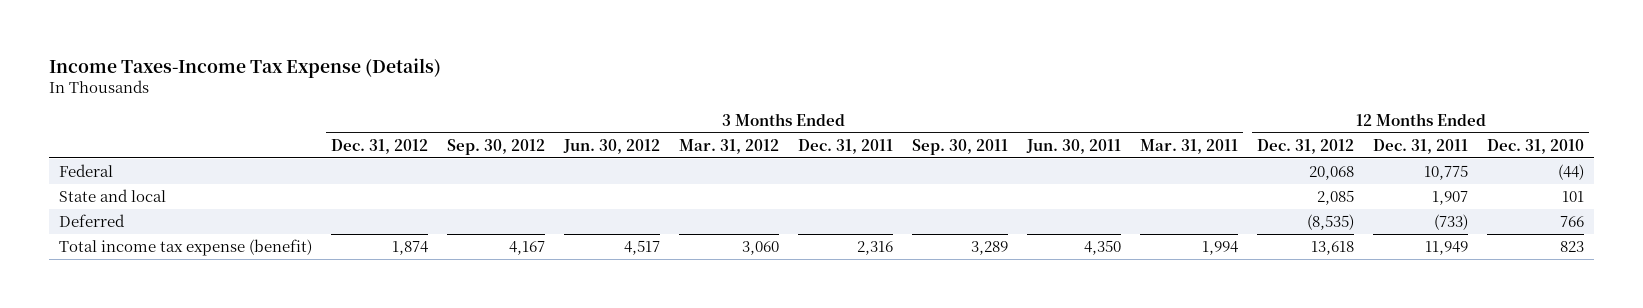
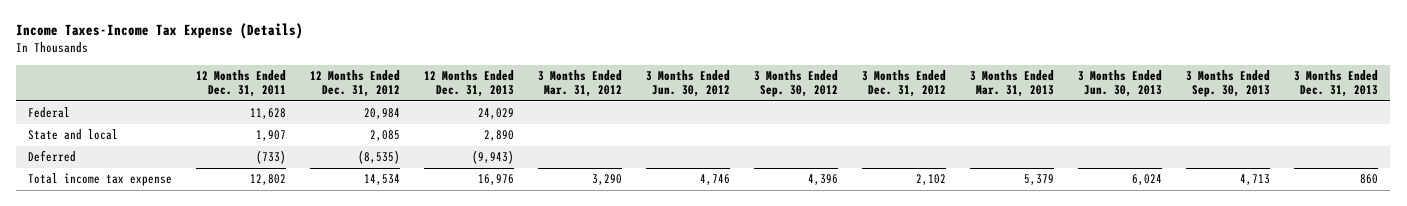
[797,138,893,154] Dec. 31, 2011 -> none
[912,138,1009,155] Sep. 30, 2011 -> none
[1026,138,1122,154] Jun. 30, 2011 -> none
[1140,138,1239,154] Mar. 31, 2011 -> none
[1487,138,1585,154] Dec. 31, 2010 -> none
none -> [424,69,515,98] 12 Months Ended Dec. 31, 2013
none -> [970,69,1055,98] 3 Months Ended Mar. 31, 2013
none -> [1078,69,1163,98] 3 Months Ended Jun. 30, 2013
none -> [1186,69,1271,98] 3 Months Ended Sep. 30, 2013
none -> [1294,69,1379,98] 3 Months Ended Dec. 31, 2013
[1309,165,1355,180] 20,068 -> [364,108,401,120] 20,984
[1424,164,1469,180] 10,775 -> [250,108,287,120] 11,628
[58,238,312,256] Total income tax expense (benefit) -> [28,173,173,187] Total income tax expense
[391,240,428,255] 1,874 -> [916,174,947,186] 2,102
[508,240,545,255] 4,167 -> [808,174,839,186] 4,396
[623,239,660,255] 4,517 -> [700,174,731,186] 4,746
[741,240,779,255] 3,060 -> [592,174,623,186] 3,290
[1311,240,1355,255] 13,618 -> [364,174,401,186] 14,534
[1425,240,1469,255] 11,949 -> [250,174,287,186] 12,802

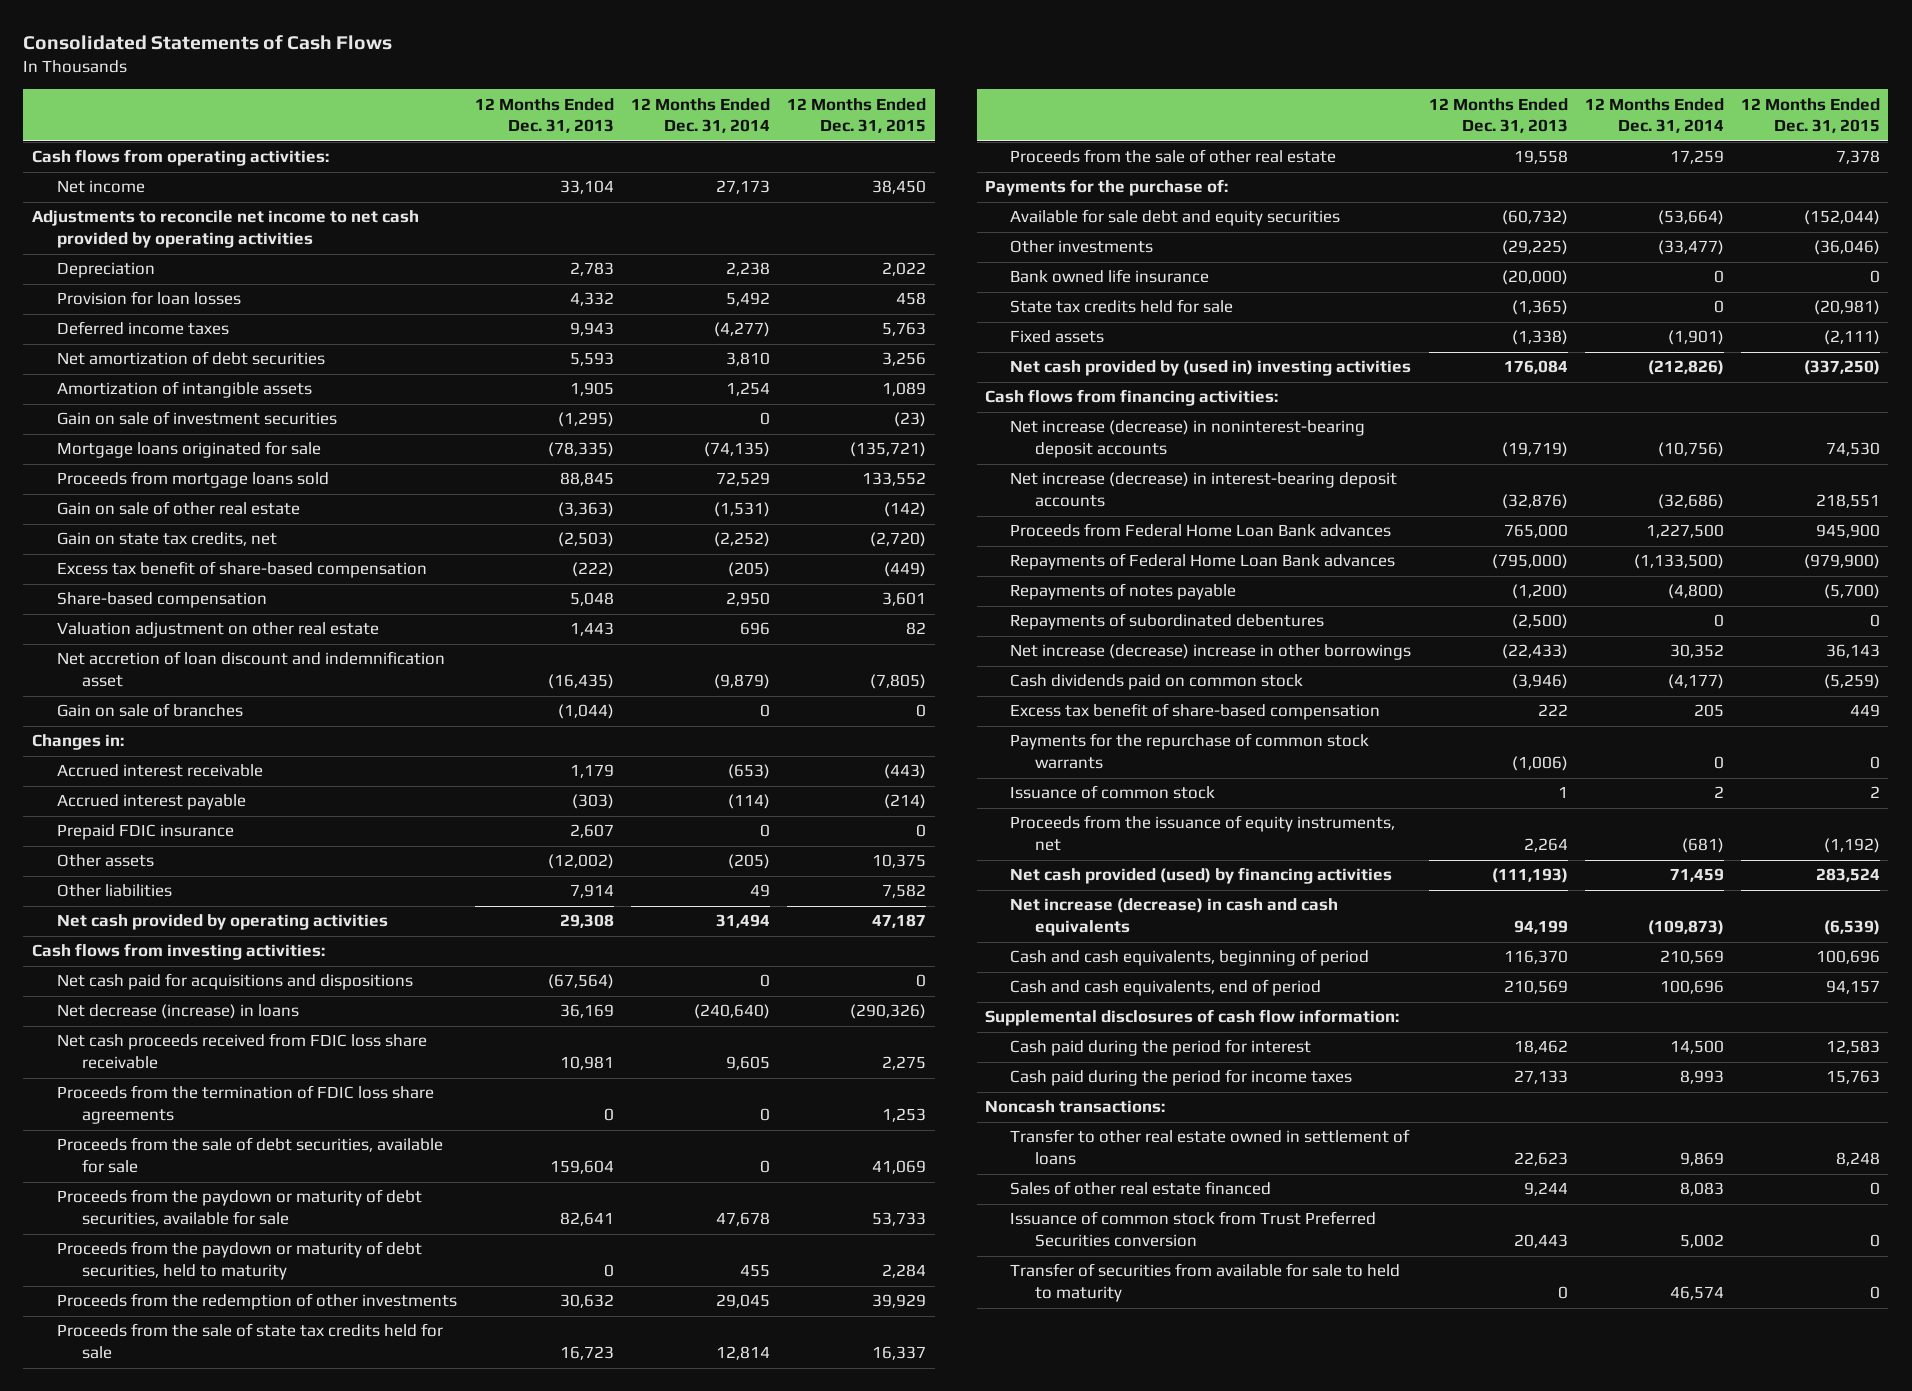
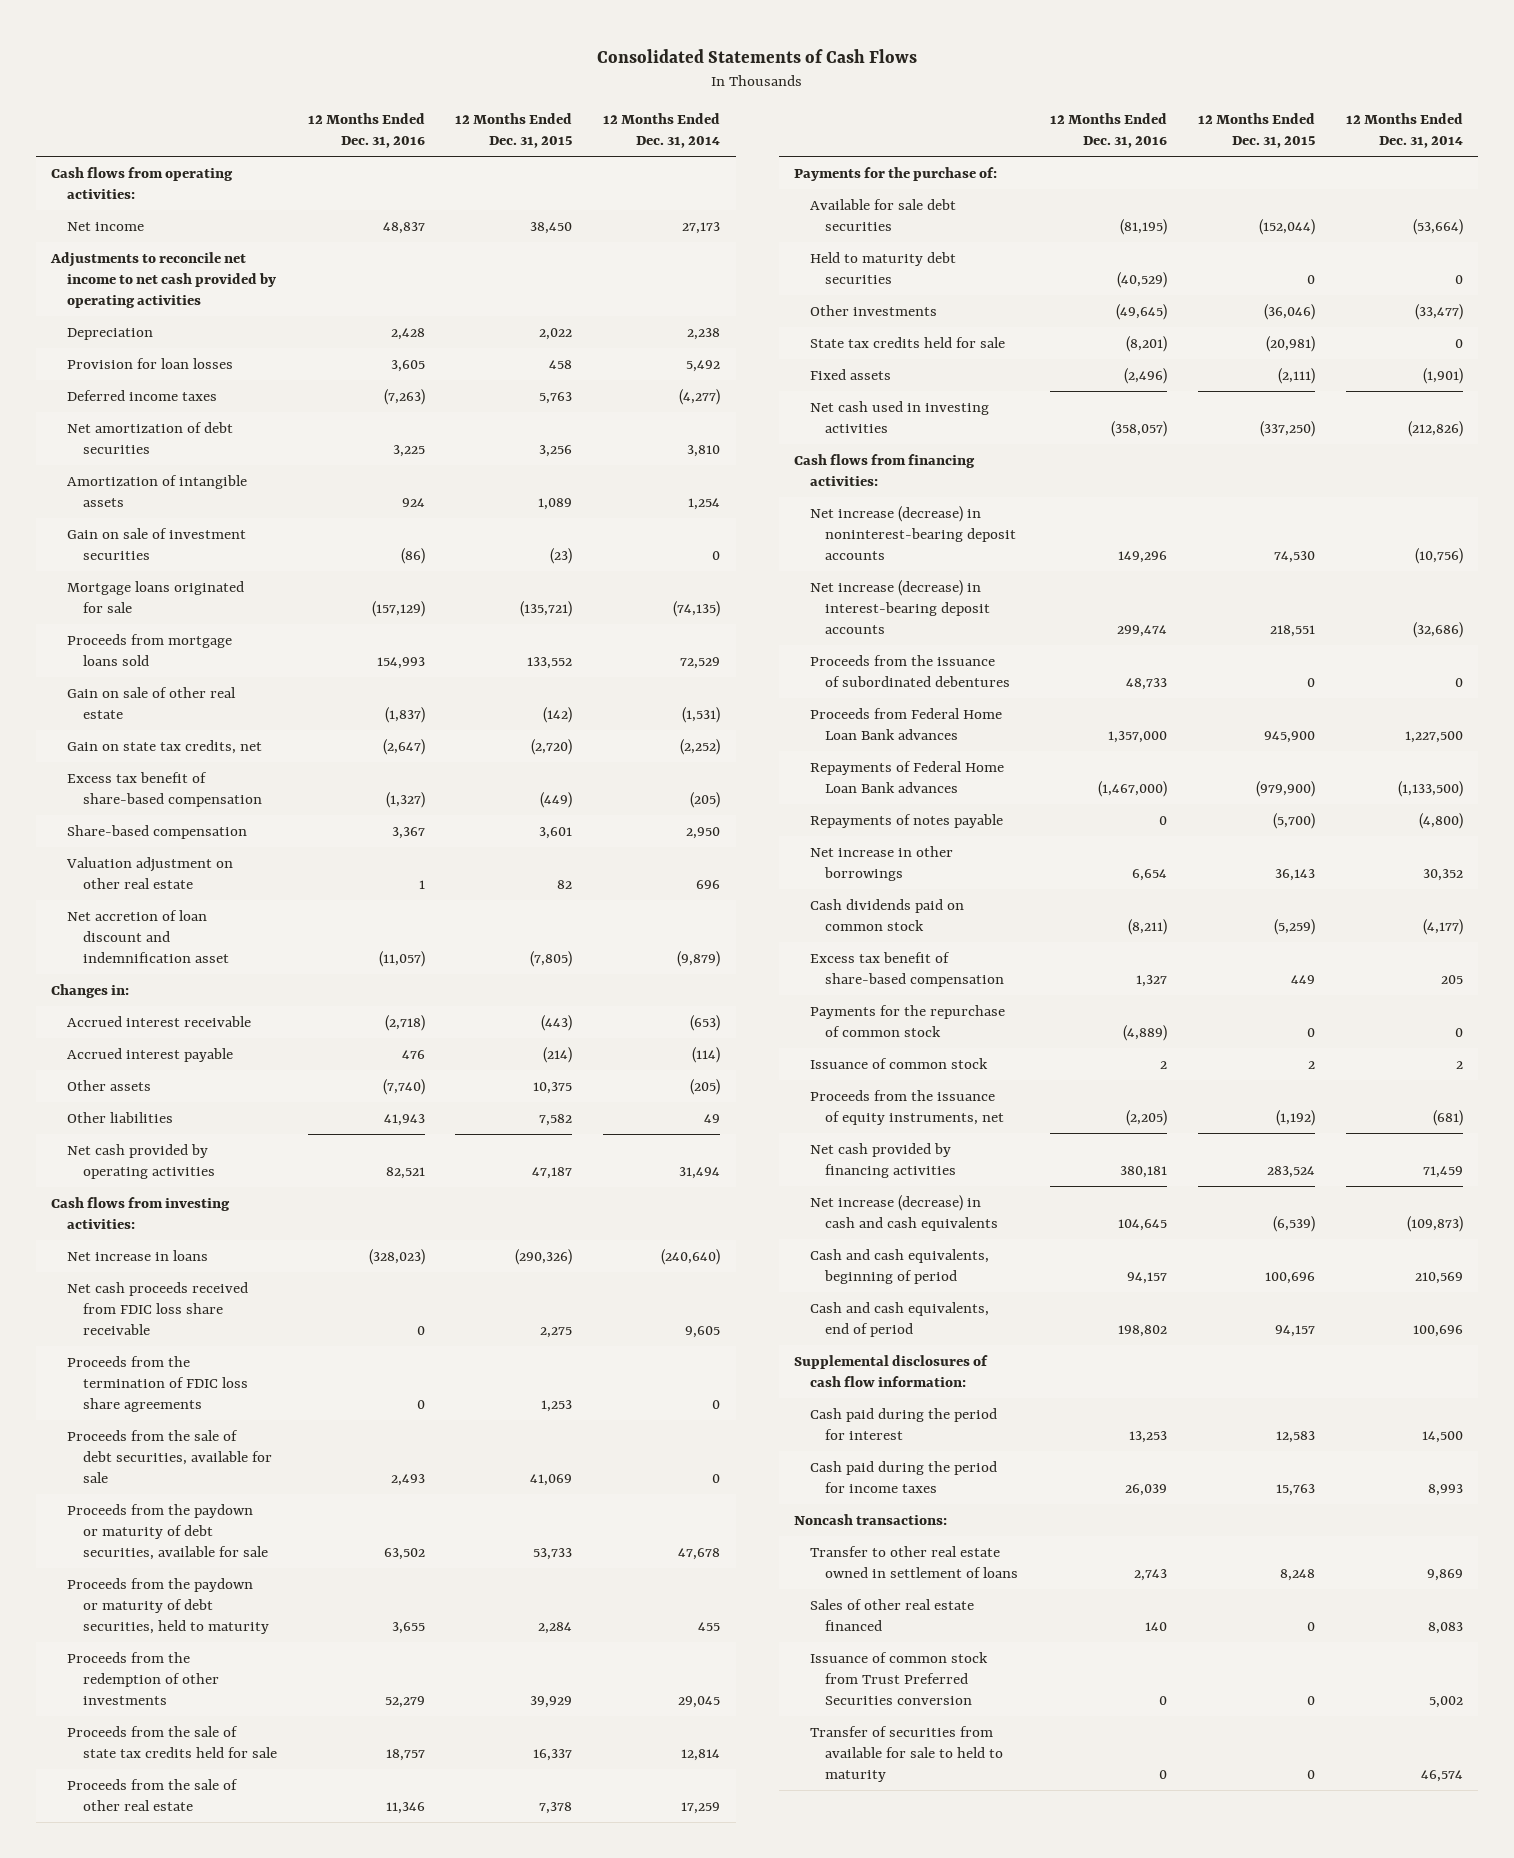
[474,97,614,134] 12 Months Ended Dec. 31, 2013 -> none
none -> [307,113,425,149] 12 Months Ended Dec. 31, 2016
[56,703,243,718] Gain on sale of branches -> none
[56,824,234,841] Prepaid FDIC insurance -> none
[56,973,413,991] Net cash paid for acquisitions and dispositions -> none
[56,1004,299,1020] Net decrease (increase) in loans -> [67,1249,209,1261] Net increase in loans
[1010,209,1341,227] Available for sale debt and equity securities -> [809,198,956,231] Available for sale debt securities
none -> [809,251,956,284] Held to maturity debt securities
[1010,269,1210,284] Bank owned life insurance -> none
[1010,360,1412,377] Net cash provided by (used in) investing activities -> [809,400,989,433] Net cash used in investing activities
none -> [809,654,1011,687] Proceeds from the issuance of subordinated debentures
[1010,613,1325,631] Repayments of subordinated debentures -> none
[1010,644,1412,661] Net increase (decrease) increase in other borrowings -> [809,845,953,881] Net increase in other borrowings
[1010,733,1370,770] Payments for the repurchase of common stock warrants -> [809,1004,1005,1037] Payments for the repurchase of common stock
[1010,867,1393,885] Net cash provided (used) by financing activities -> [809,1142,957,1178] Net cash provided by financing activities

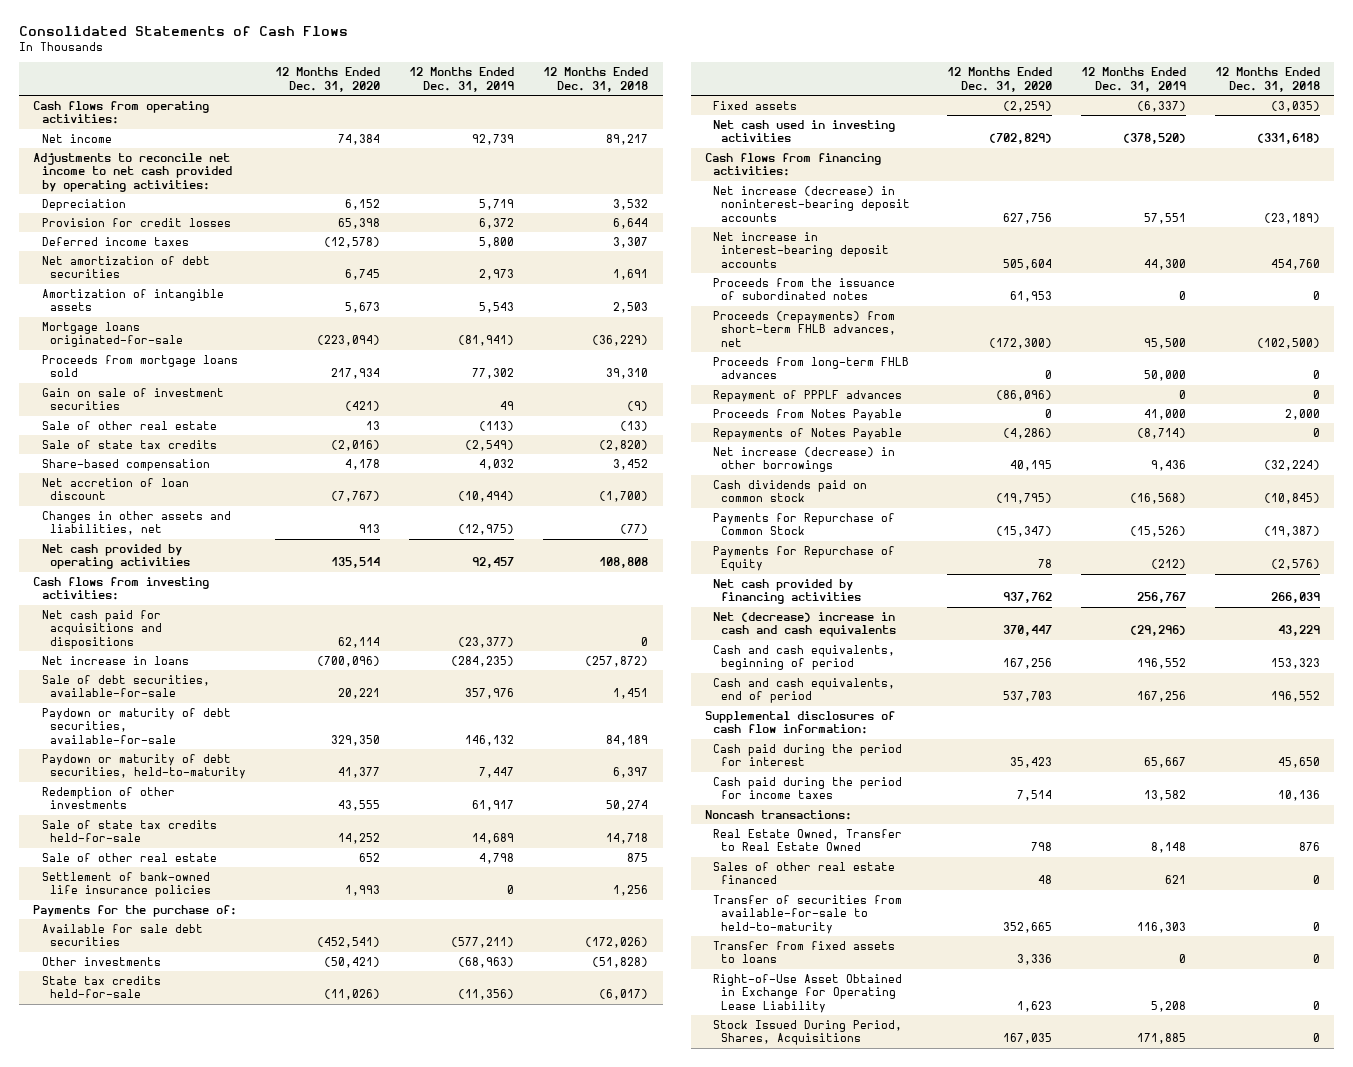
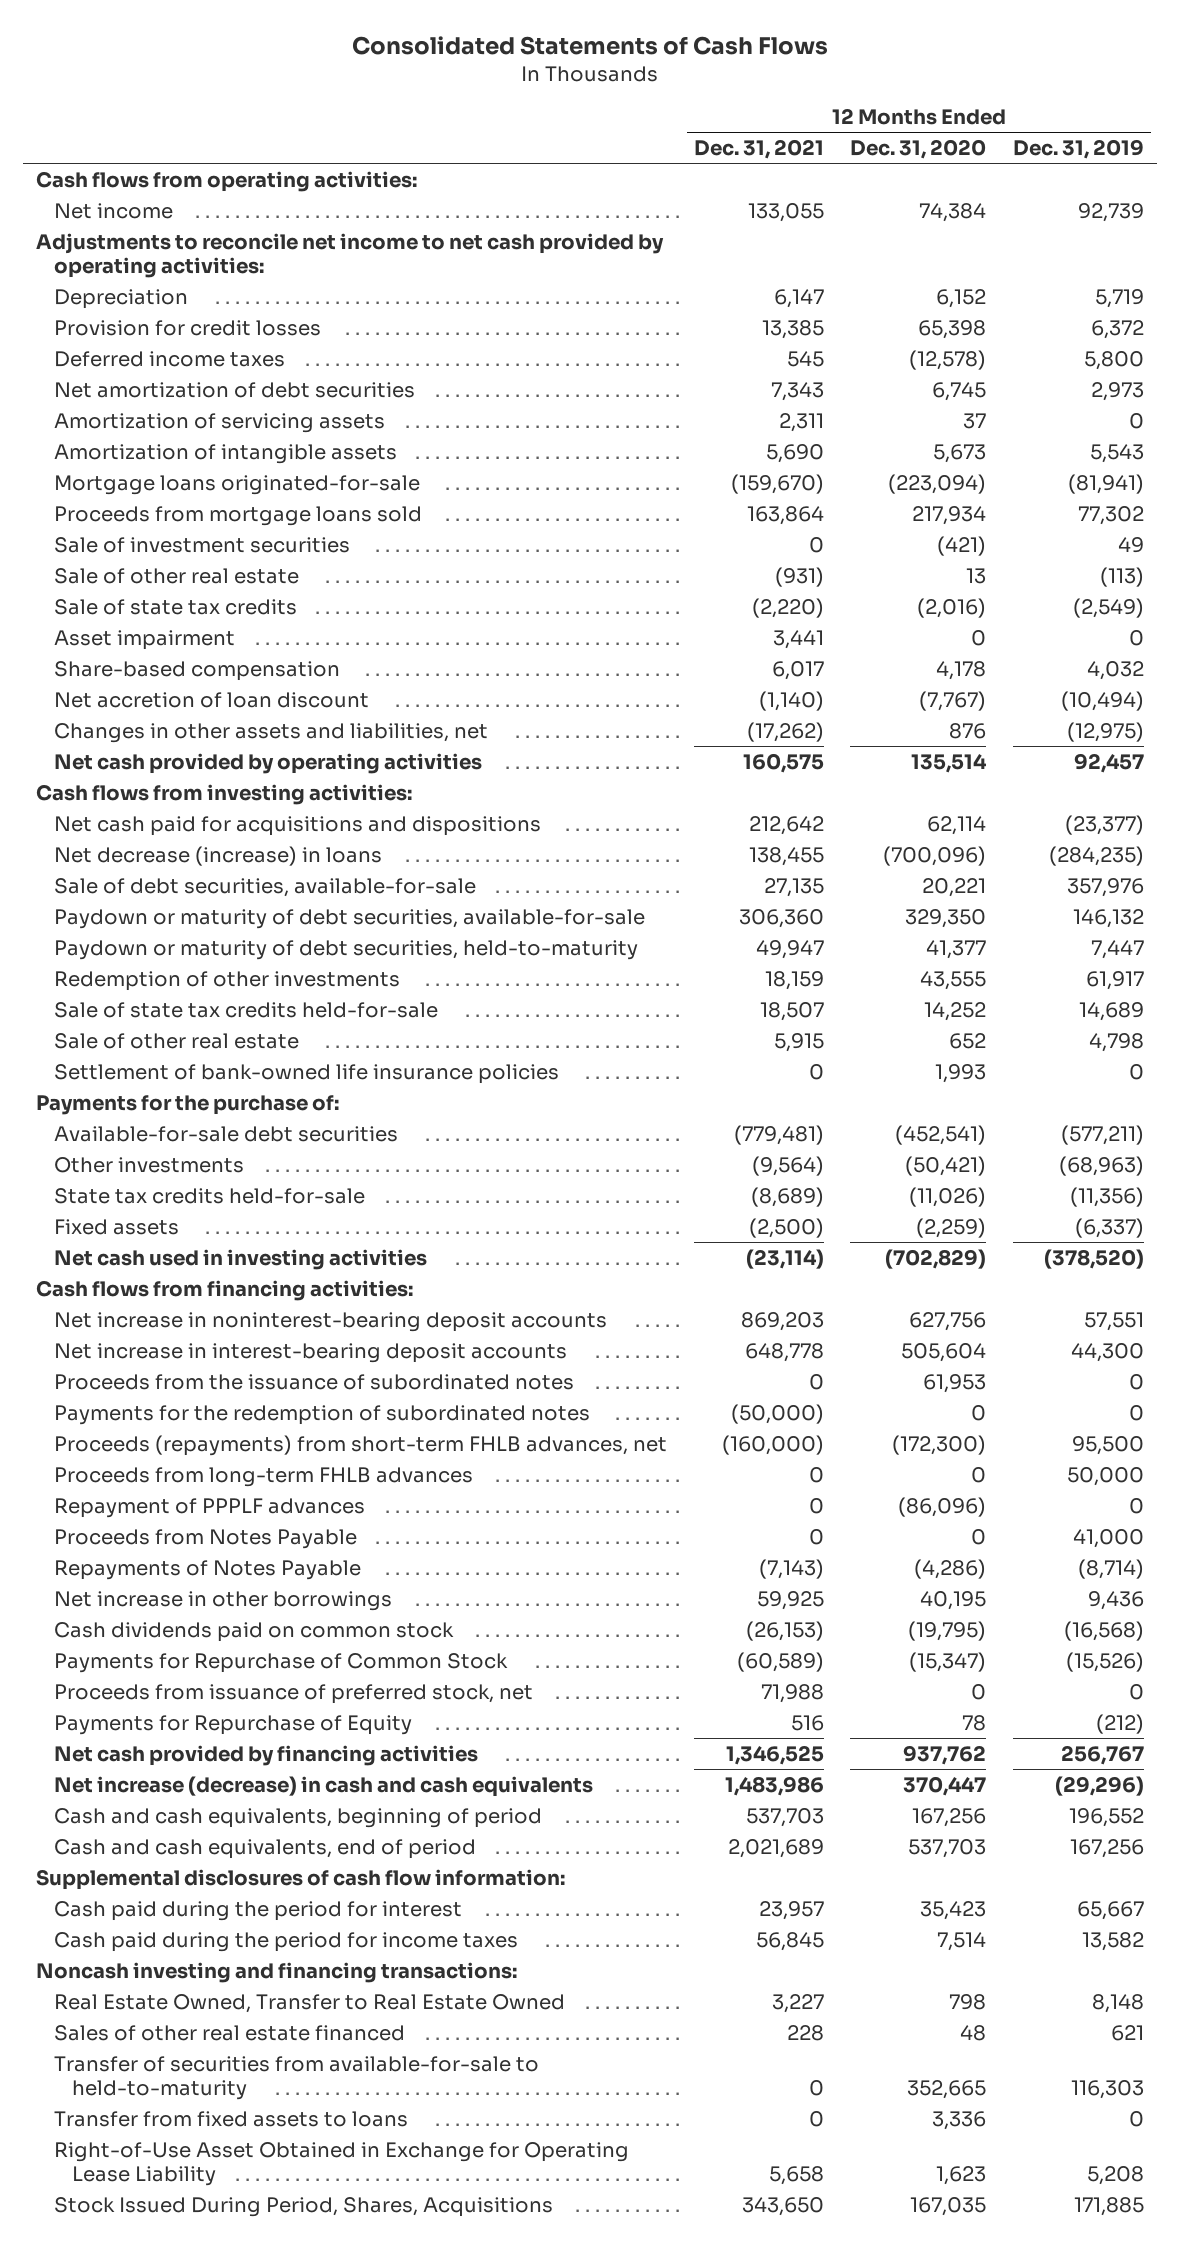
[543,67,649,92] 12 Months Ended Dec. 31, 2018 -> none
none -> [693,138,824,159] Dec. 31, 2021
none -> [54,412,386,433] Amortization of servicing assets
[41,387,224,411] Gain on sale of investment securities -> [54,536,351,553] Sale of investment securities
none -> [54,629,236,650] Asset impairment
[358,524,380,534] 913 -> [949,722,987,739] 876
[41,655,189,665] Net increase in loans -> [54,845,383,866] Net decrease (increase) in loans
[41,923,203,947] Available for sale debt securities -> [54,1125,399,1142] Available-for-sale debt securities
[713,185,911,222] Net increase (decrease) in noninterest-bearing deposit accounts -> [54,1311,608,1332] Net increase in noninterest-bearing deposit accounts
none -> [54,1404,591,1425] Payments for the redemption of subordinated notes
[713,446,896,473] Net increase (decrease) in other borrowings -> [54,1590,393,1611] Net increase in other borrowings
none -> [54,1683,534,1704] Proceeds from issuance of preferred stock, net
[713,611,897,638] Net (decrease) increase in cash and cash equivalents -> [54,1775,594,1797] Net increase (decrease) in cash and cash equivalents
[705,809,853,820] Noncash transactions: -> [35,1961,517,1983] Noncash investing and financing transactions:

